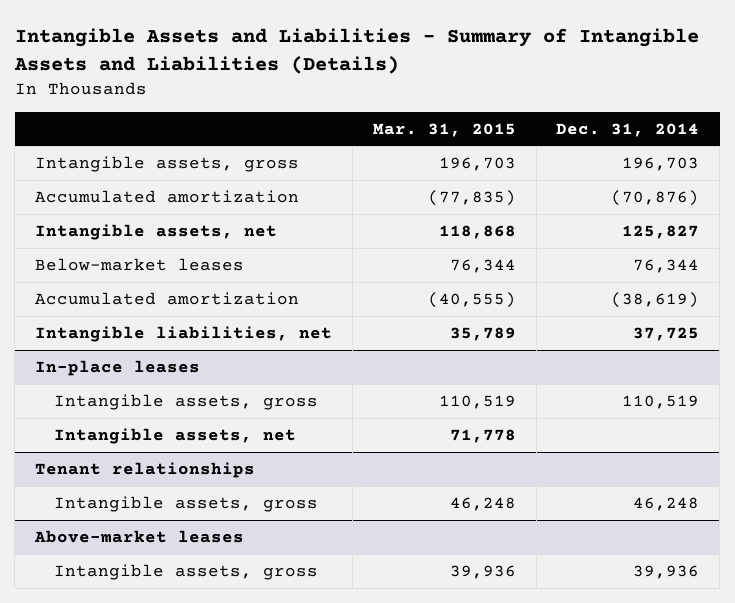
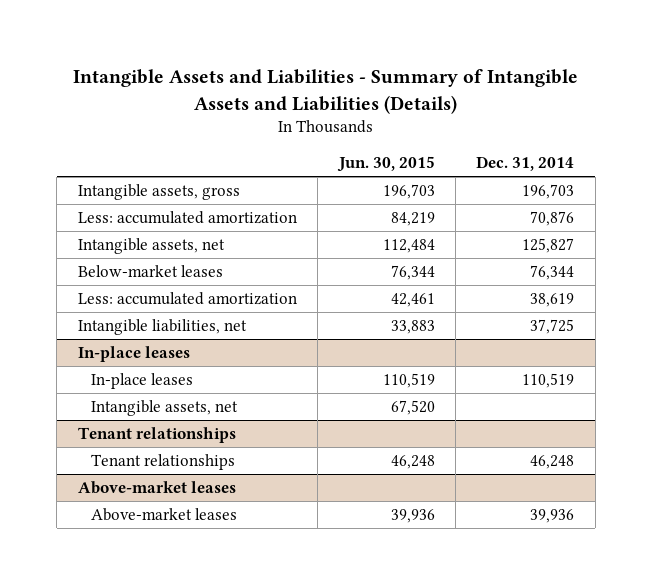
[372,122,516,137] Mar. 31, 2015 -> none
none -> [336,156,435,173] Jun. 30, 2015
[35,190,300,204] Accumulated amortization -> [77,211,297,225] Less: accumulated amortization
[611,190,700,207] (70,876) -> [530,211,575,227] 70,876
[35,292,300,306] Accumulated amortization -> [77,292,297,306] Less: accumulated amortization
[611,292,700,309] (38,619) -> [530,293,575,308] 38,619
[53,394,318,411] Intangible assets, gross -> [91,373,194,390] In-place leases
[53,496,318,513] Intangible assets, gross -> [91,454,236,471] Tenant relationships
[53,564,318,581] Intangible assets, gross -> [91,508,238,522] Above-market leases

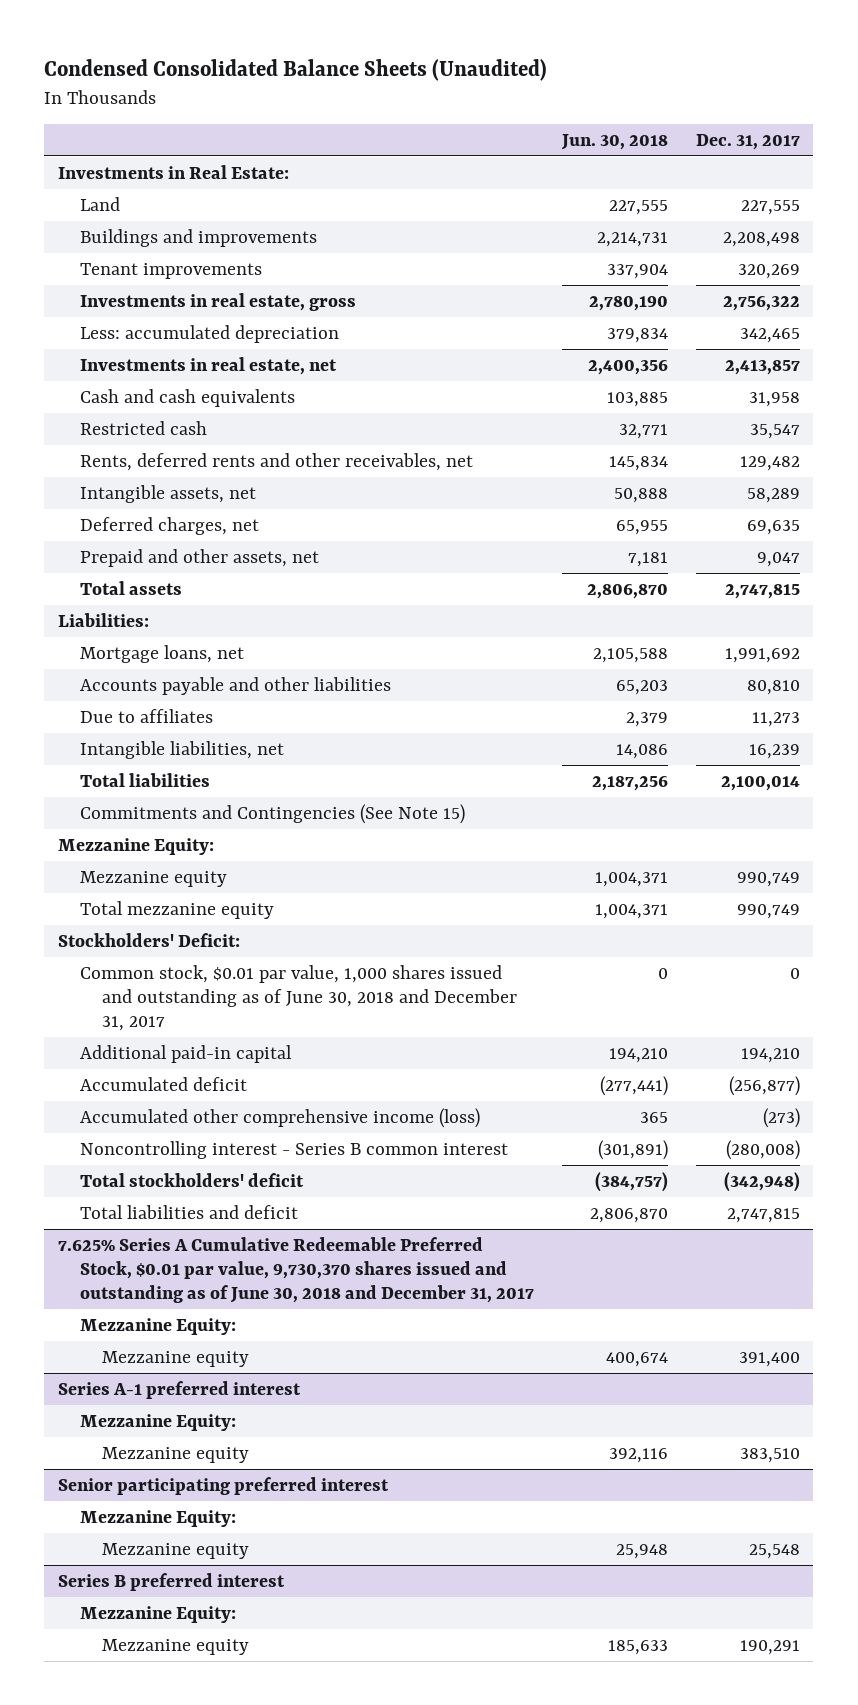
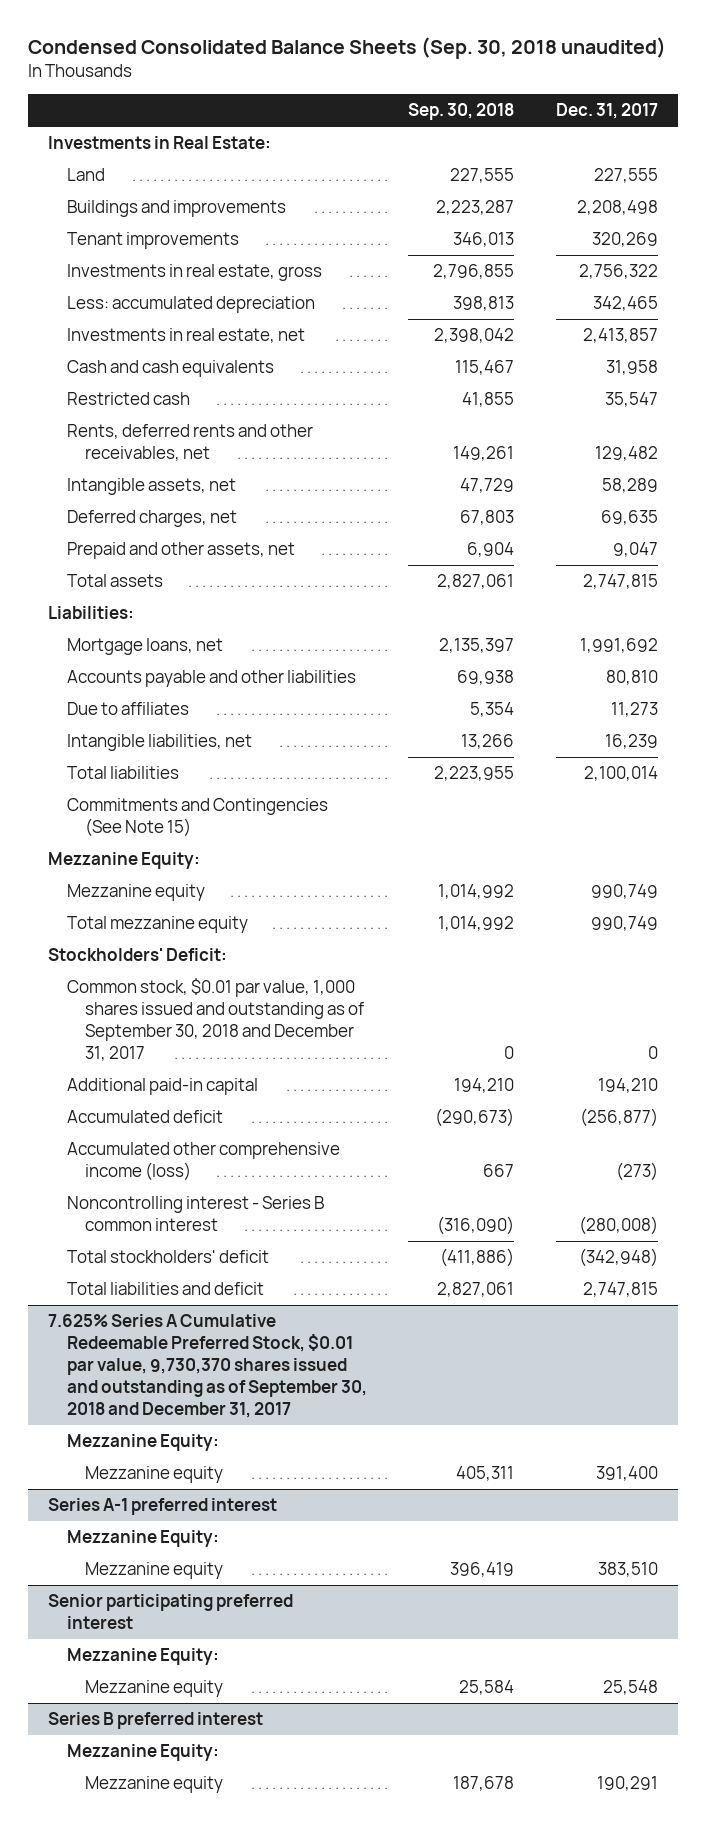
[44,58,548,81] Condensed Consolidated Balance Sheets (Unaudited) -> [27,37,666,60] Condensed Consolidated Balance Sheets (Sep. 30, 2018 unaudited)
[560,133,668,150] Jun. 30, 2018 -> none
none -> [408,103,515,121] Sep. 30, 2018
[80,964,518,1031] Common stock, $0.01 par value, 1,000 shares issued and outstanding as of June 30, 2018 and December 31, 2017 -> [66,978,365,1062] Common stock, $0.01 par value, 1,000 shares issued and outstanding as of September 30, 2018 and December 31, 2017
[58,1236,535,1303] 7.625% Series A Cumulative Redeemable Preferred Stock, $0.01 par value, 9,730,370 shares issued and outstanding as of June 30, 2018 and December 31, 2017 -> [48,1314,367,1419] 7.625% Series A Cumulative Redeemable Preferred Stock, $0.01 par value, 9,730,370 shares issued and outstanding as of September 30, 2018 and December 31, 2017

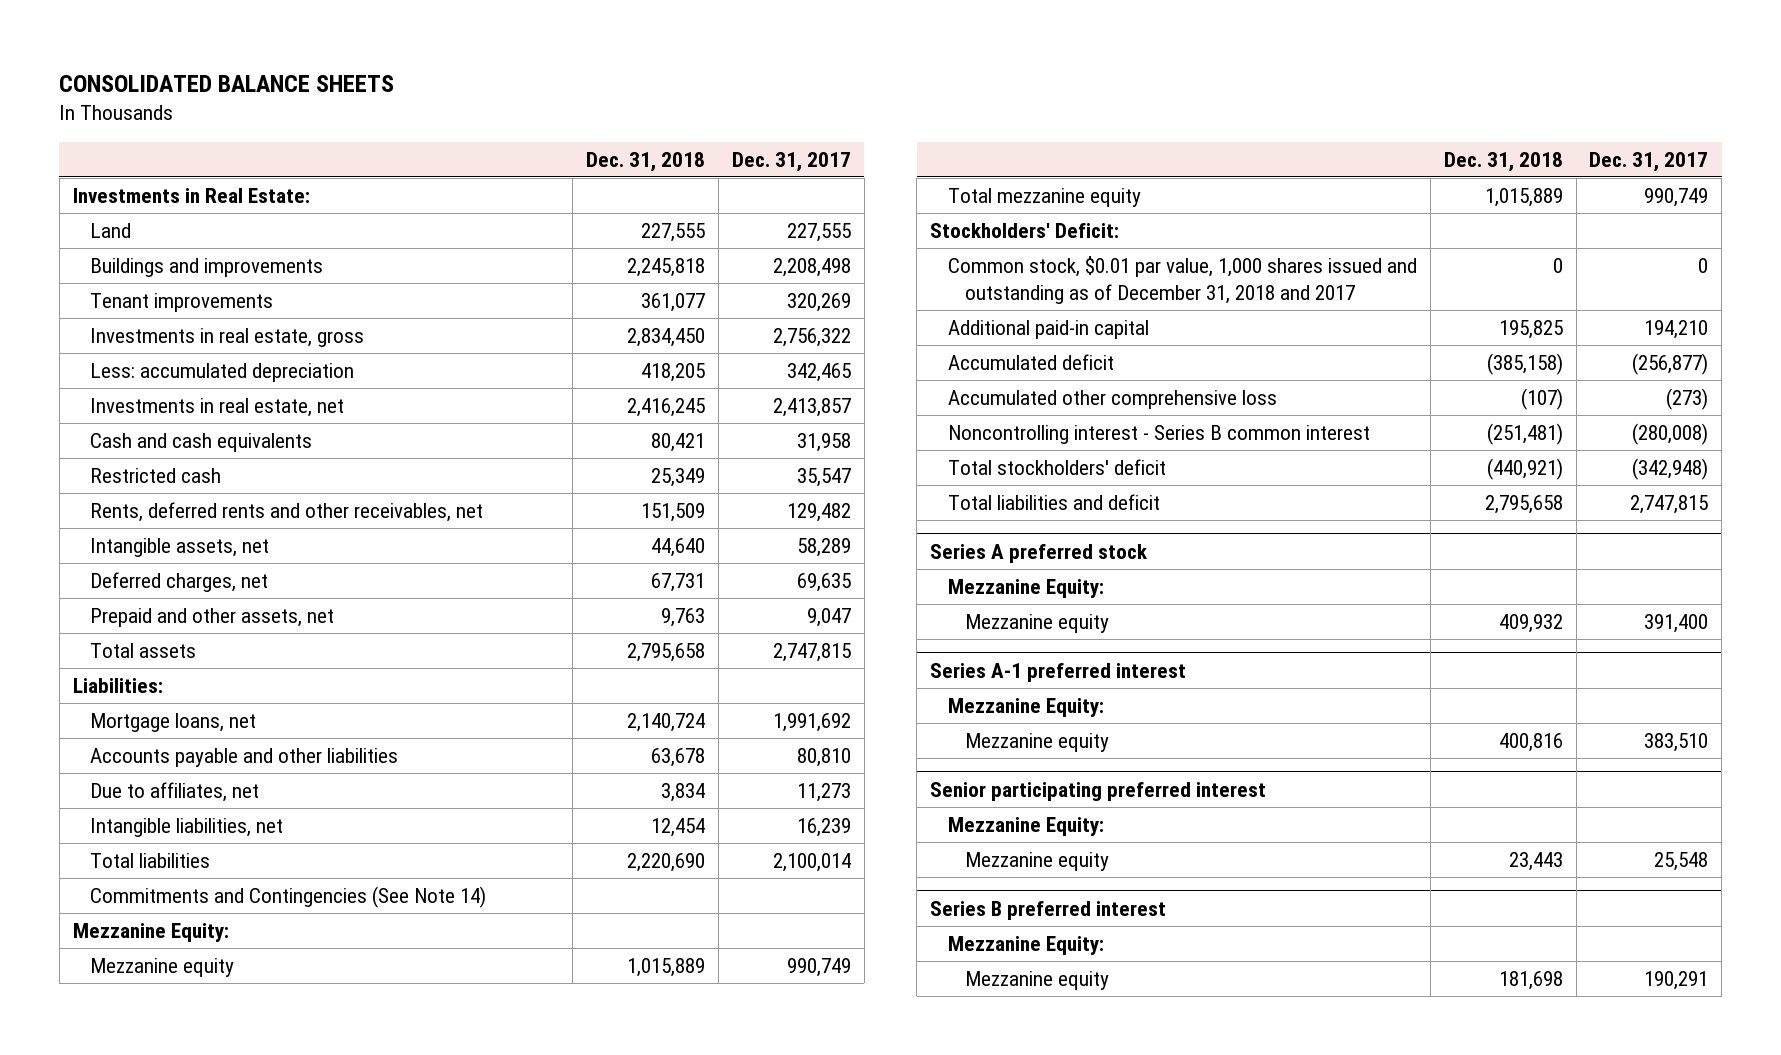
[27,37,666,60] Condensed Consolidated Balance Sheets (Sep. 30, 2018 unaudited) -> [59,74,395,92] CONSOLIDATED BALANCE SHEETS
[408,103,515,121] Sep. 30, 2018 -> none
none -> [585,151,705,172] Dec. 31, 2018
[66,702,189,716] Due to affiliates -> [89,782,259,803] Due to affiliates, net
[66,798,328,838] Commitments and Contingencies (See Note 15) -> [89,886,486,909] Commitments and Contingencies (See Note 14)
[66,978,365,1062] Common stock, $0.01 par value, 1,000 shares issued and outstanding as of September 30, 2018 and December 31, 2017 -> [947,256,1417,304] Common stock, $0.01 par value, 1,000 shares issued and outstanding as of December 31, 2018 and 2017
[66,1142,340,1182] Accumulated other comprehensive income (loss) -> [947,390,1277,410] Accumulated other comprehensive loss
[48,1314,367,1419] 7.625% Series A Cumulative Redeemable Preferred Stock, $0.01 par value, 9,730,370 shares issued and outstanding as of September 30, 2018 and December 31, 2017 -> [930,543,1149,563] Series A preferred stock

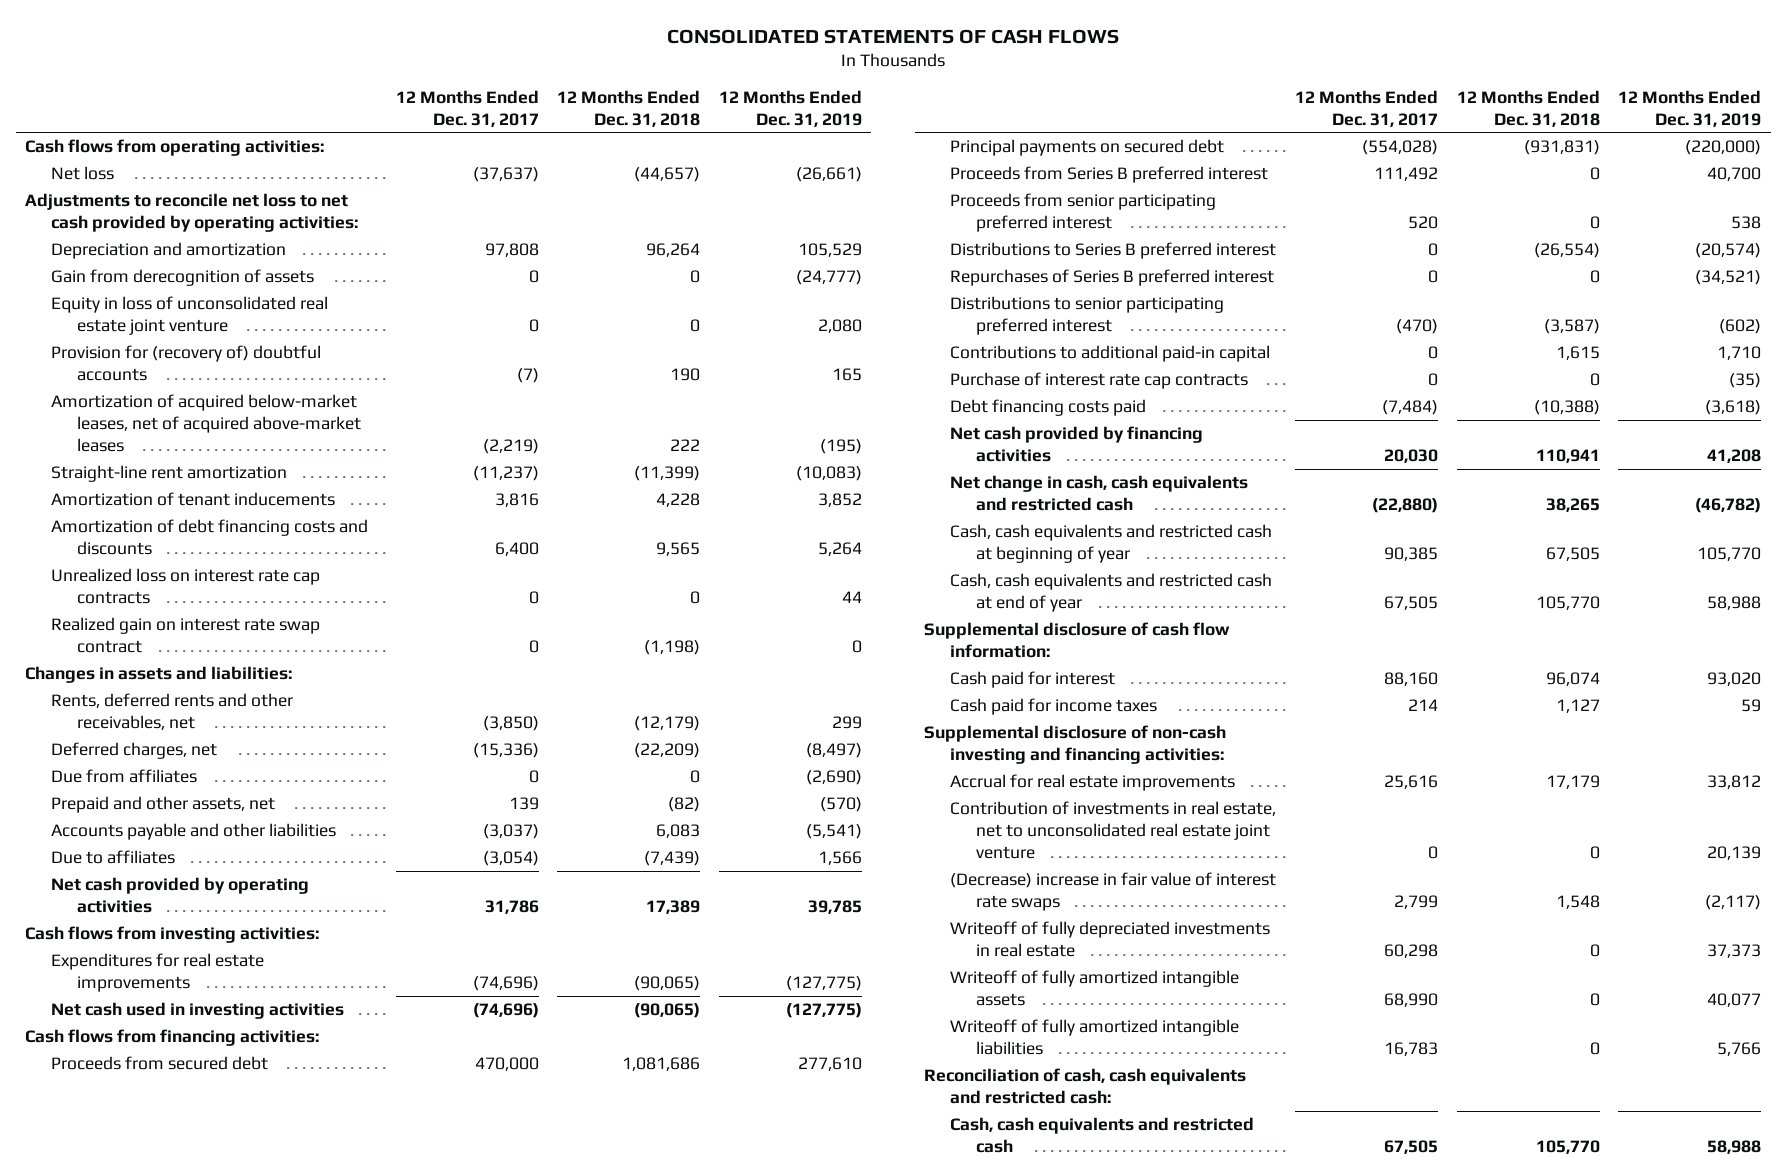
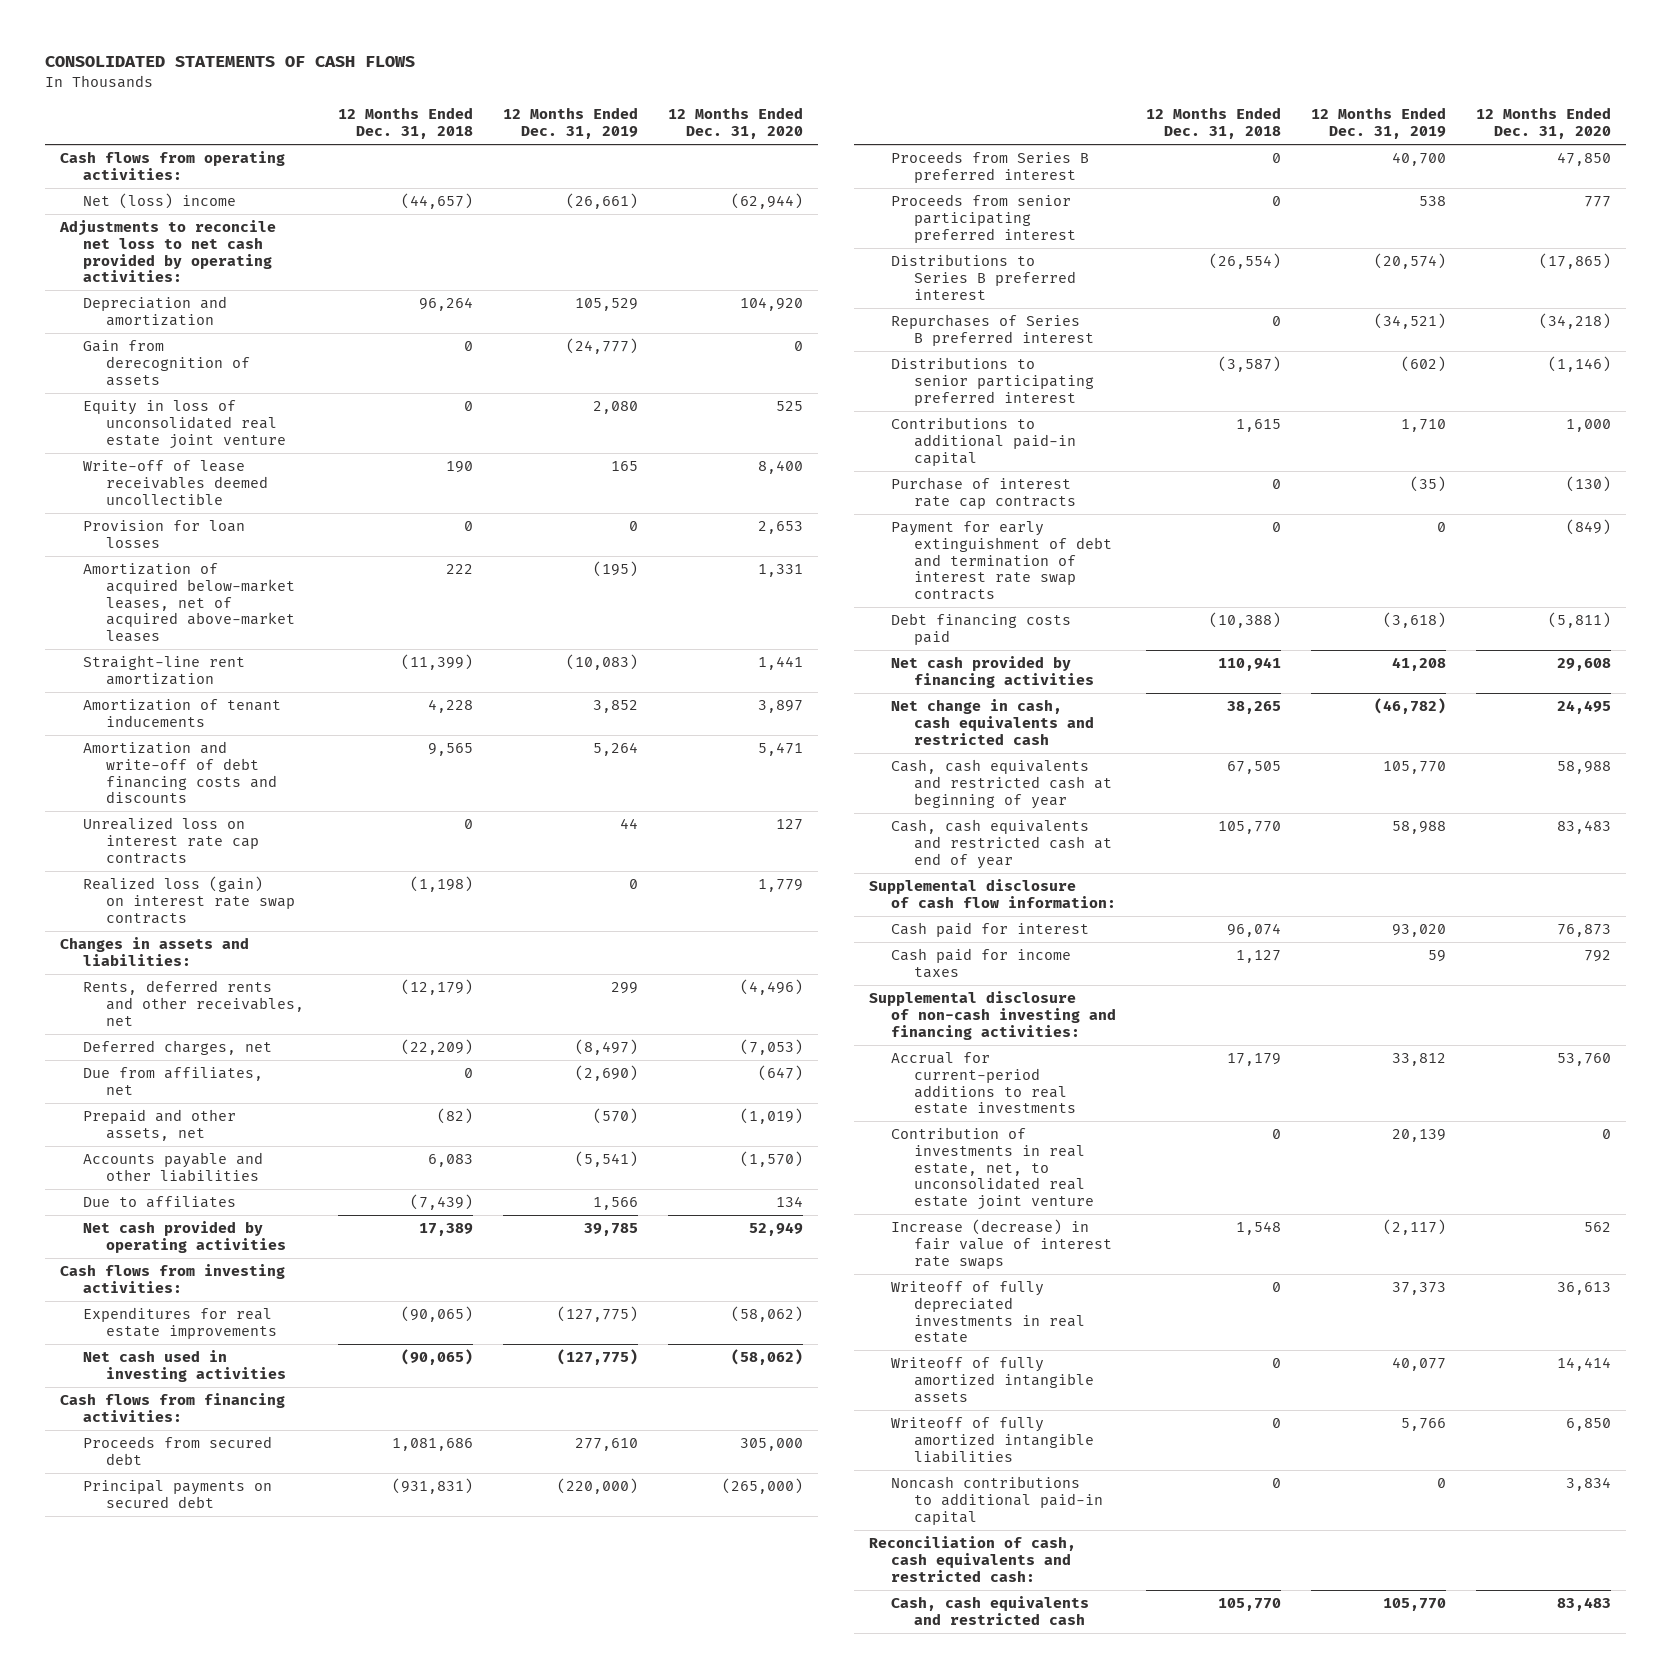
[395,89,539,127] 12 Months Ended Dec. 31, 2017 -> none
none -> [667,107,803,140] 12 Months Ended Dec. 31, 2020
[50,166,114,181] Net loss -> [82,193,236,210] Net (loss) income
[50,345,321,381] Provision for (recovery of) doubtful accounts -> [82,460,268,505] Write-off of lease receivables deemed uncollectible
none -> [82,520,245,548] Provision for loan losses
[50,519,368,555] Amortization of debt financing costs and discounts -> [82,741,277,804] Amortization and write-off of debt financing costs and discounts
[50,617,320,653] Realized gain on interest rate swap contract -> [82,876,295,924] Realized loss (gain) on interest rate swap contracts
[50,769,197,784] Due from affiliates -> [82,1067,263,1095] Due from affiliates, net
none -> [891,521,1113,601] Payment for early extinguishment of debt and termination of interest rate swap contracts
[950,774,1236,792] Accrual for real estate improvements -> [891,1052,1077,1115] Accrual for current-period additions to real estate investments
[950,801,1277,859] Contribution of investments in real estate, net to unconsolidated real estate joint venture -> [891,1127,1095,1211] Contribution of investments in real estate, net, to unconsolidated real estate joint venture
[950,872,1277,911] (Decrease) increase in fair value of interest rate swaps -> [891,1219,1113,1269] Increase (decrease) in fair value of interest rate swaps
none -> [891,1476,1104,1525] Noncash contributions to additional paid-in capital
[1707,1139,1762,1154] 58,988 -> [1383,1598,1447,1612] 105,770

